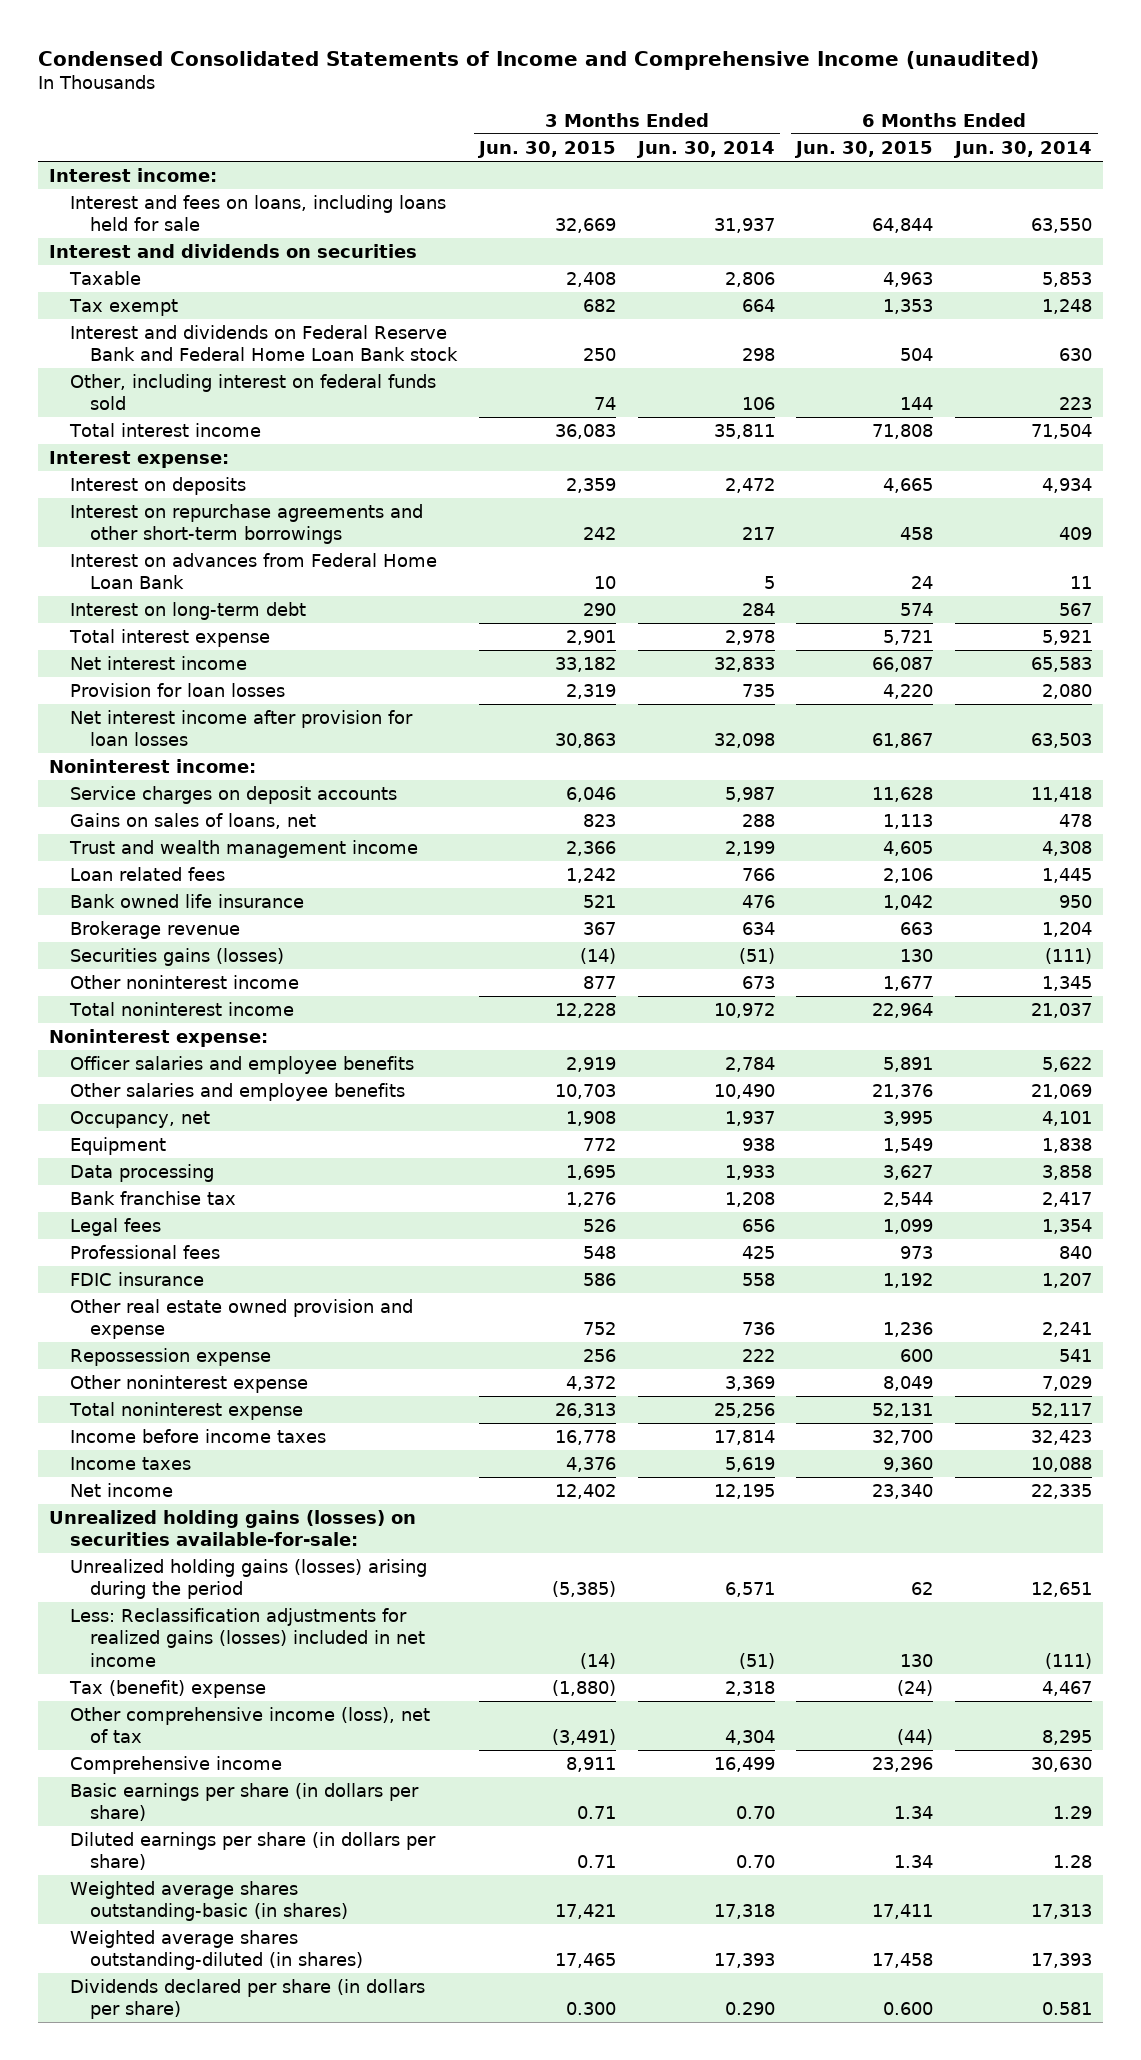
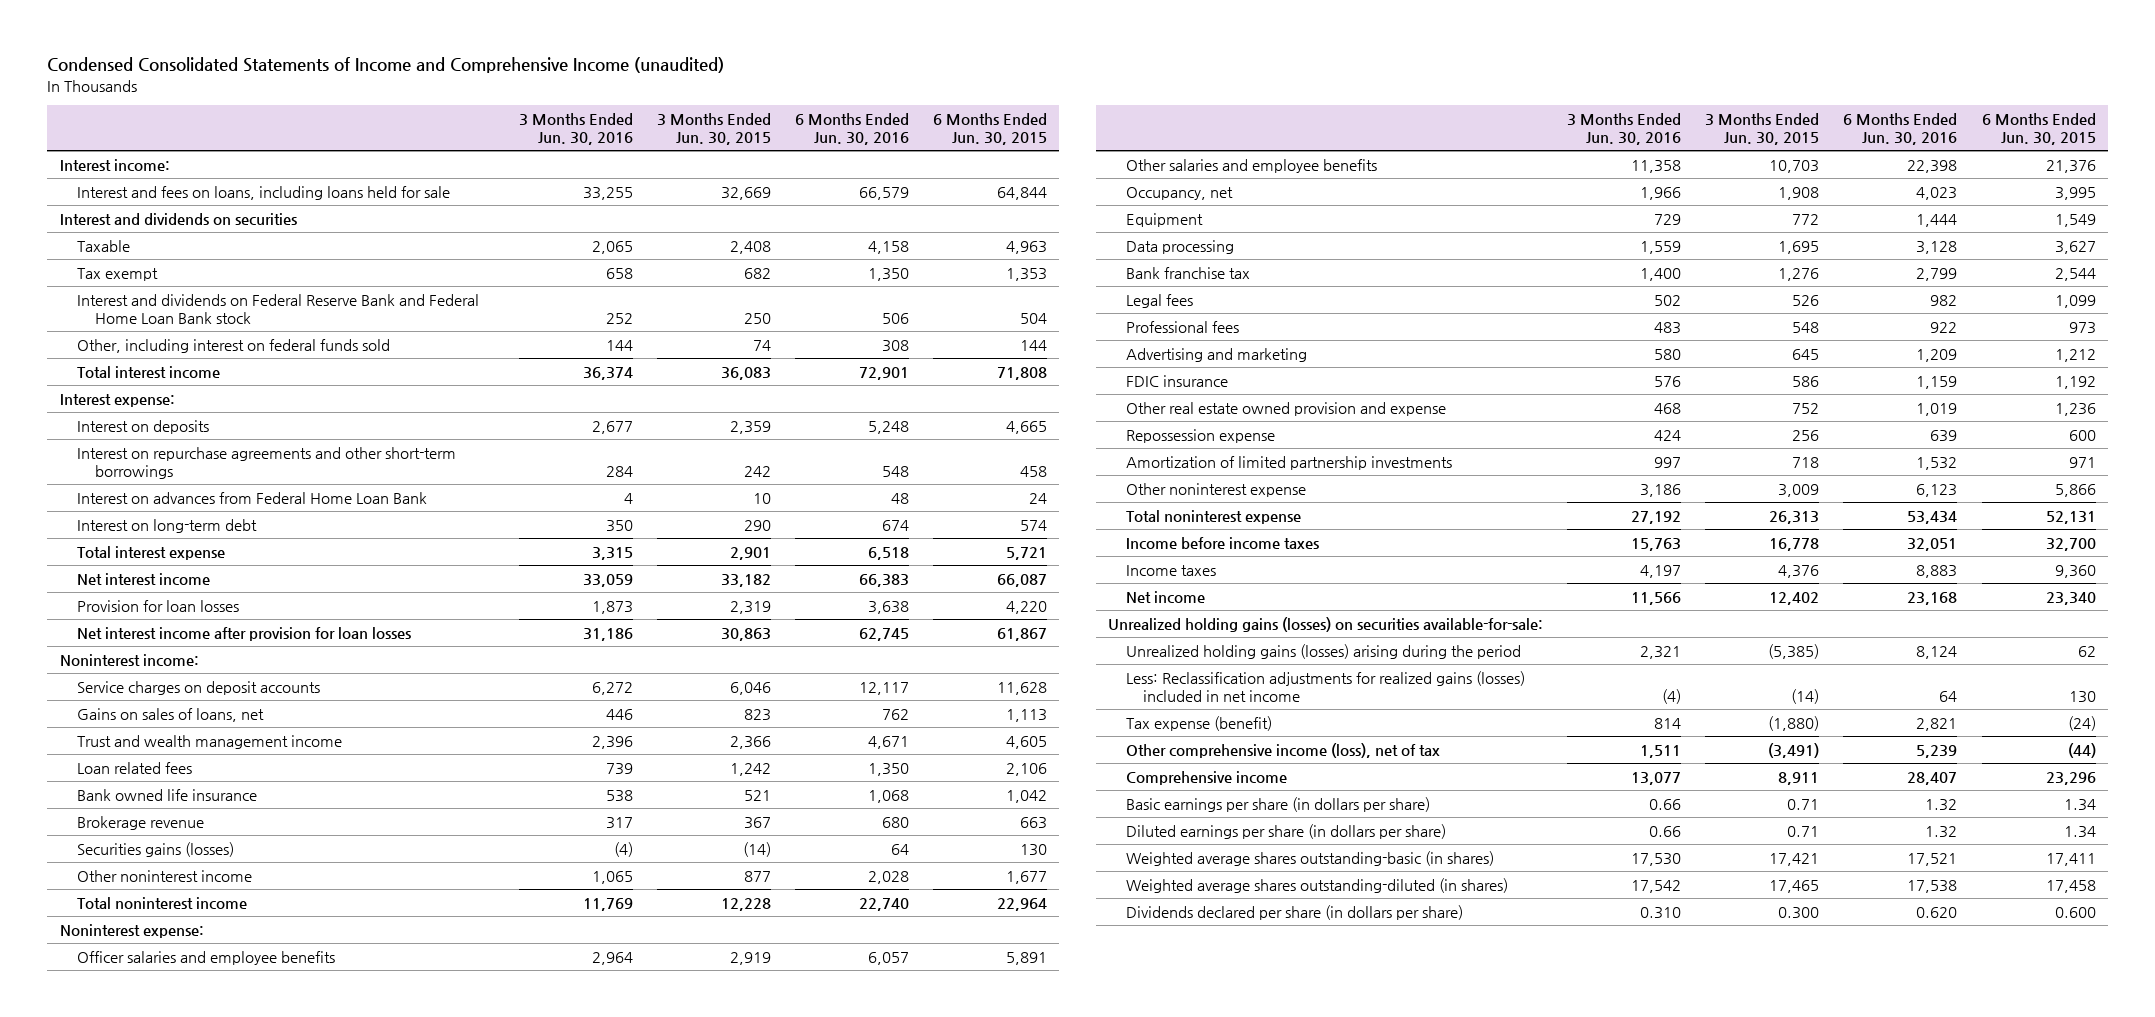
[635,140,775,158] Jun. 30, 2014 -> none
[953,140,1093,158] Jun. 30, 2014 -> none
none -> [518,113,633,145] 3 Months Ended Jun. 30, 2016
none -> [794,113,909,145] 6 Months Ended Jun. 30, 2016
none -> [1125,347,1307,362] Advertising and marketing
none -> [1125,455,1452,470] Amortization of limited partnership investments
[566,1375,617,1391] 4,372 -> [1778,483,1820,497] 3,009
[883,1375,934,1391] 8,049 -> [2054,483,2096,497] 5,866
[68,1679,266,1698] Tax (benefit) expense -> [1125,715,1272,731] Tax expense (benefit)

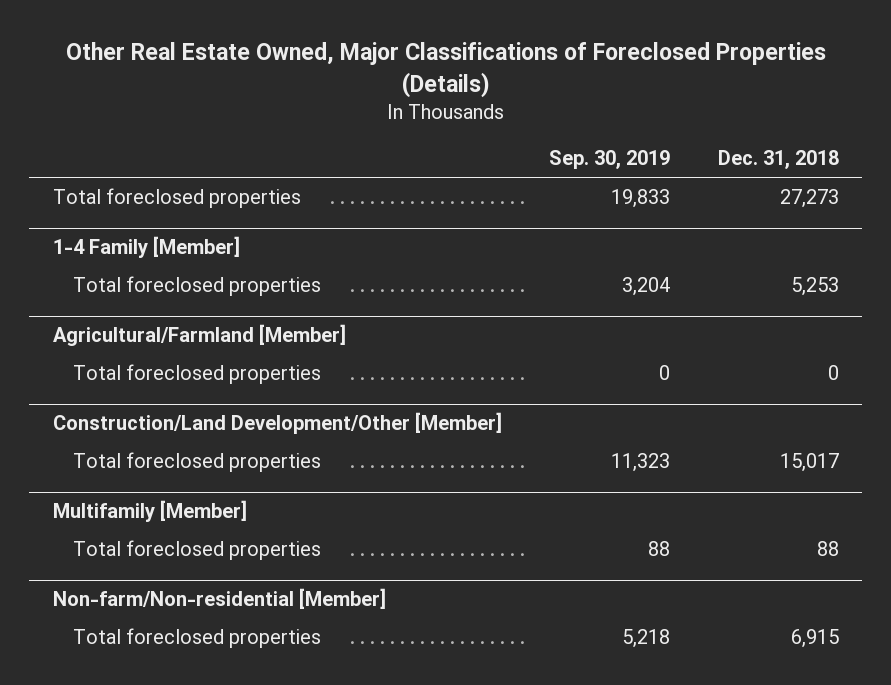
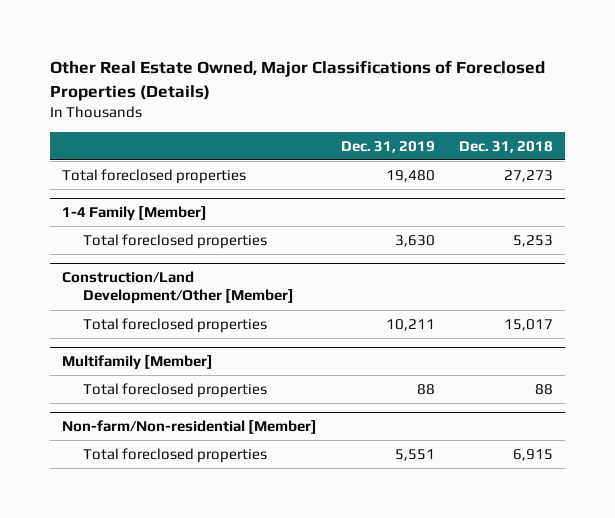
[549,150,671,170] Sep. 30, 2019 -> none
none -> [341,140,436,153] Dec. 31, 2019
[52,324,346,347] Agricultural/Farmland [Member] -> none
[72,364,321,385] Total foreclosed properties -> none

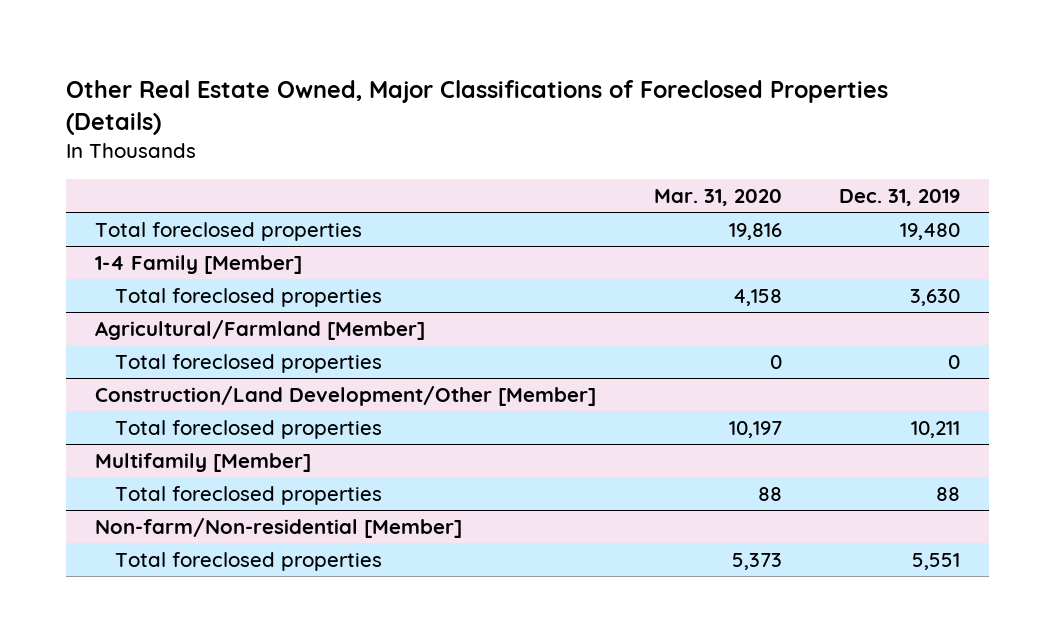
[459,140,554,153] Dec. 31, 2018 -> none
none -> [653,188,782,206] Mar. 31, 2020
none -> [95,319,426,340] Agricultural/Farmland [Member]
none -> [114,353,382,373] Total foreclosed properties

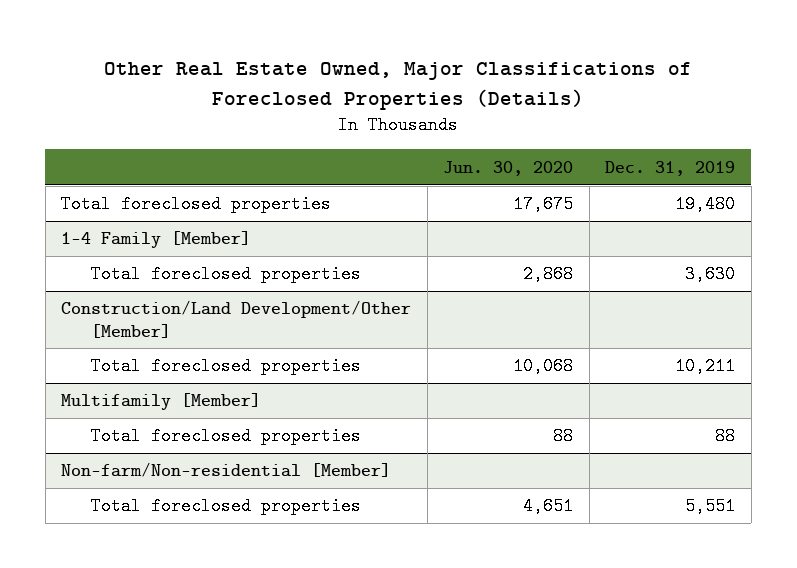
[653,188,782,206] Mar. 31, 2020 -> none
none -> [443,160,574,176] Jun. 30, 2020
[95,319,426,340] Agricultural/Farmland [Member] -> none
[114,353,382,373] Total foreclosed properties -> none

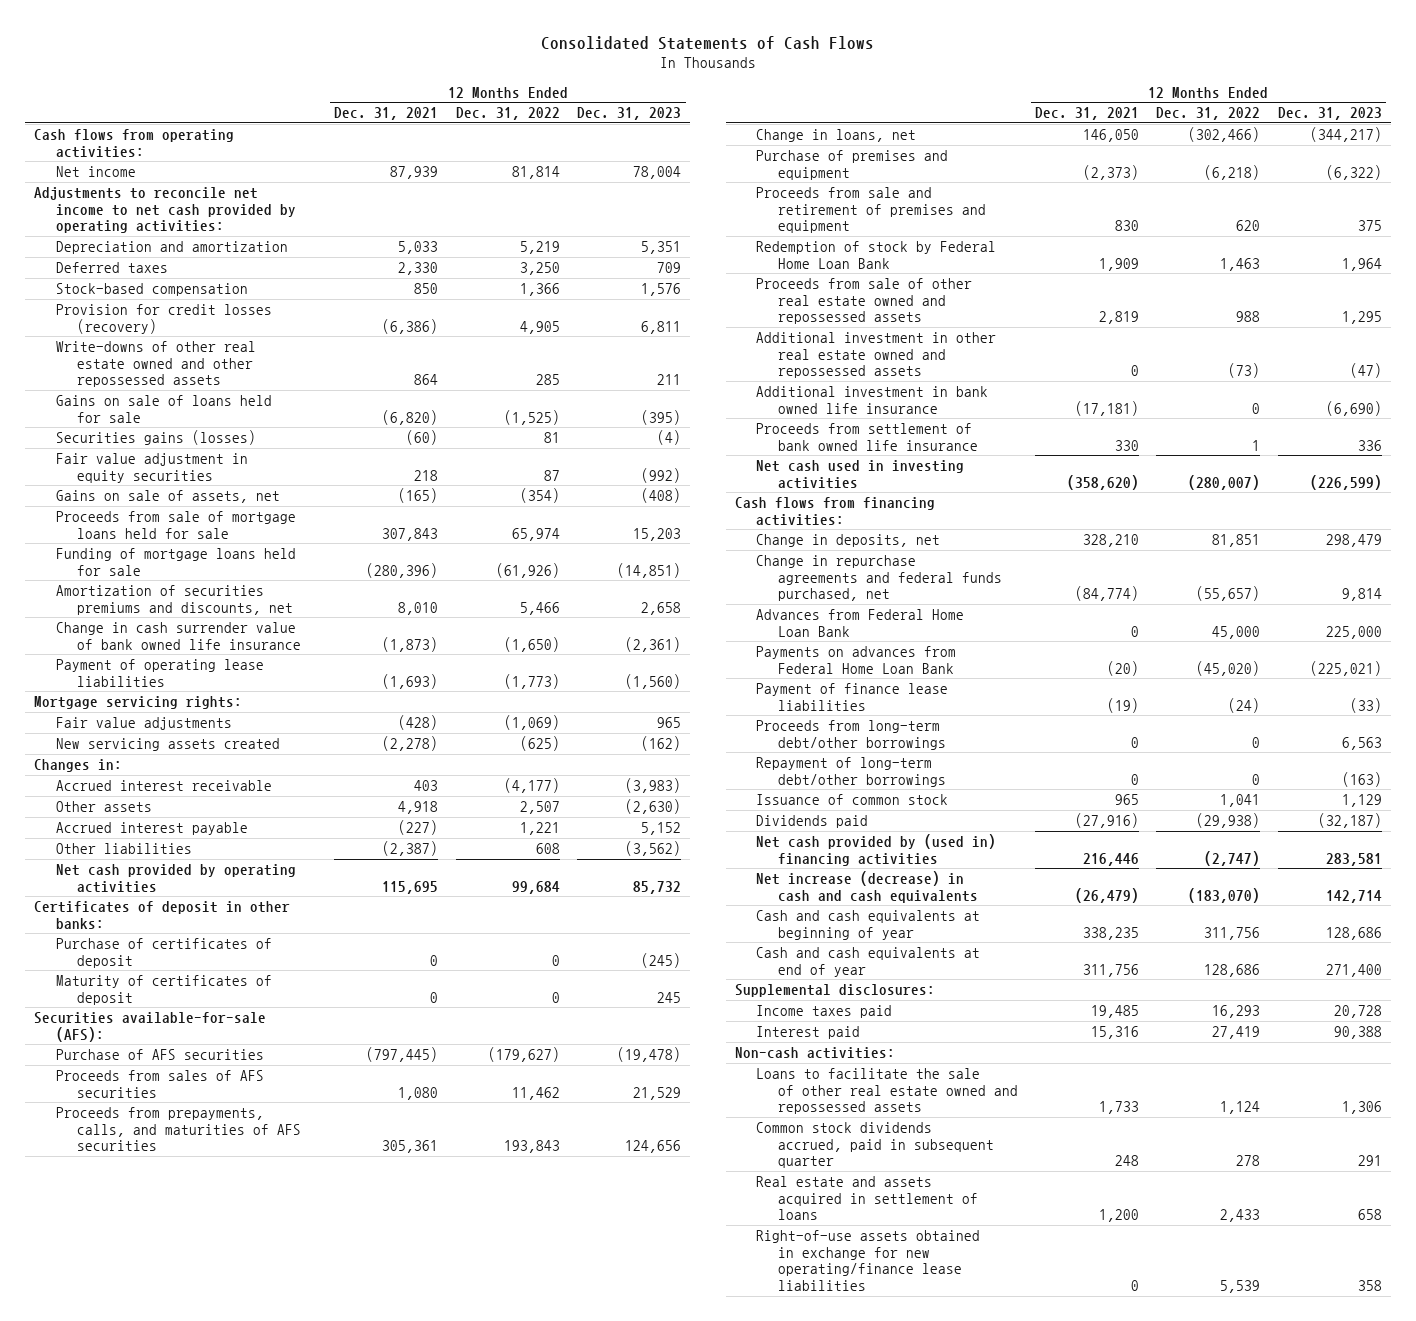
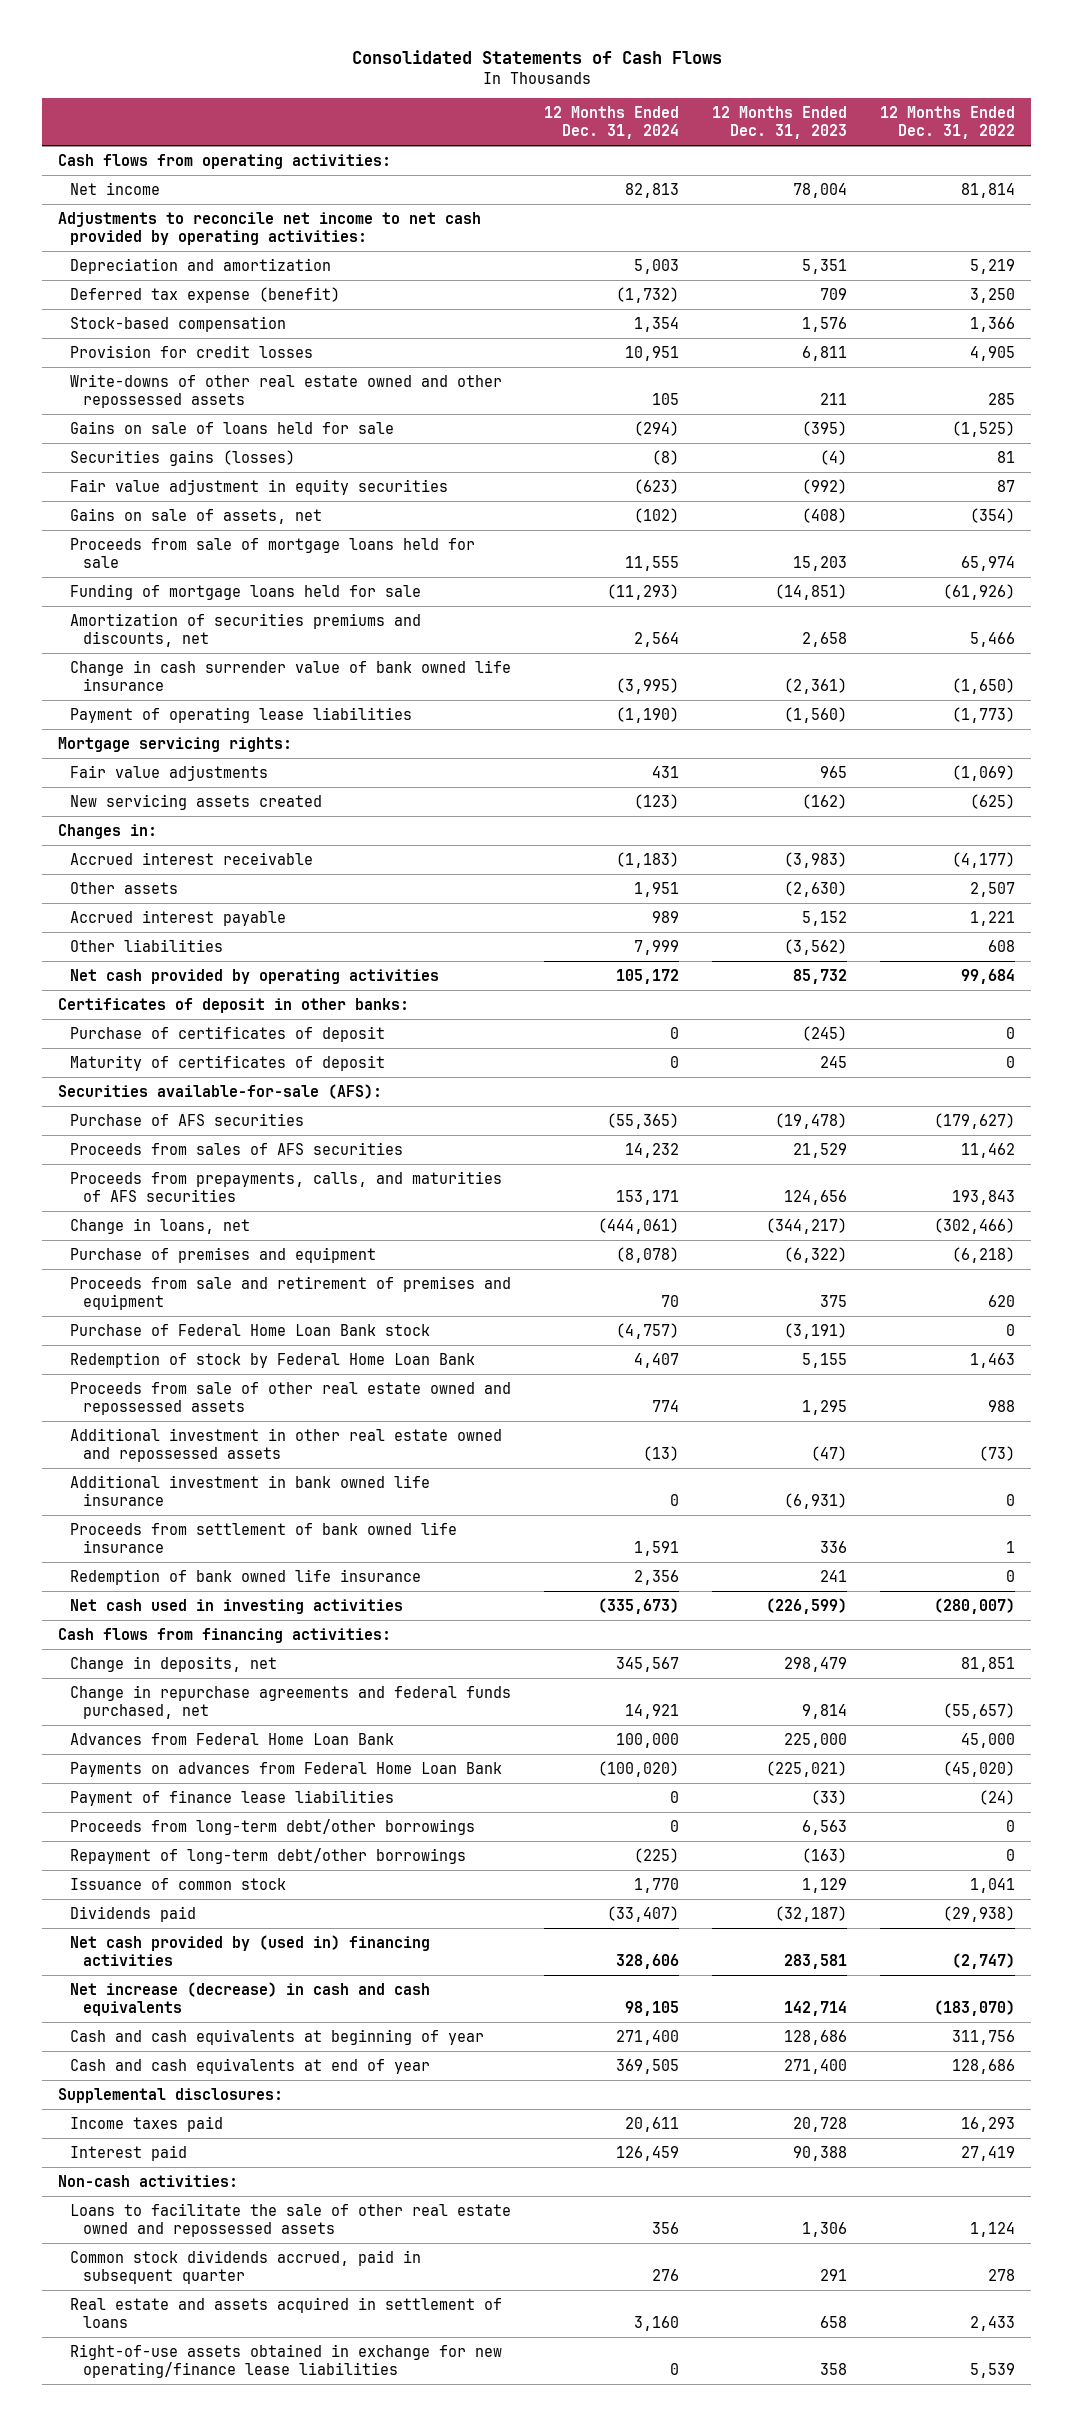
[334,107,439,121] Dec. 31, 2021 -> none
none -> [544,105,680,140] 12 Months Ended Dec. 31, 2024
[55,261,168,273] Deferred taxes -> [70,286,341,303] Deferred tax expense (benefit)
[55,303,272,334] Provision for credit losses (recovery) -> [70,344,314,358] Provision for credit losses
none -> [70,1323,431,1336] Purchase of Federal Home Loan Bank stock
[1341,257,1382,271] 1,964 -> [802,1352,848,1368] 5,155
[1325,400,1382,416] (6,690) -> [784,1493,848,1510] (6,931)
none -> [70,1568,422,1585] Redemption of bank owned life insurance

